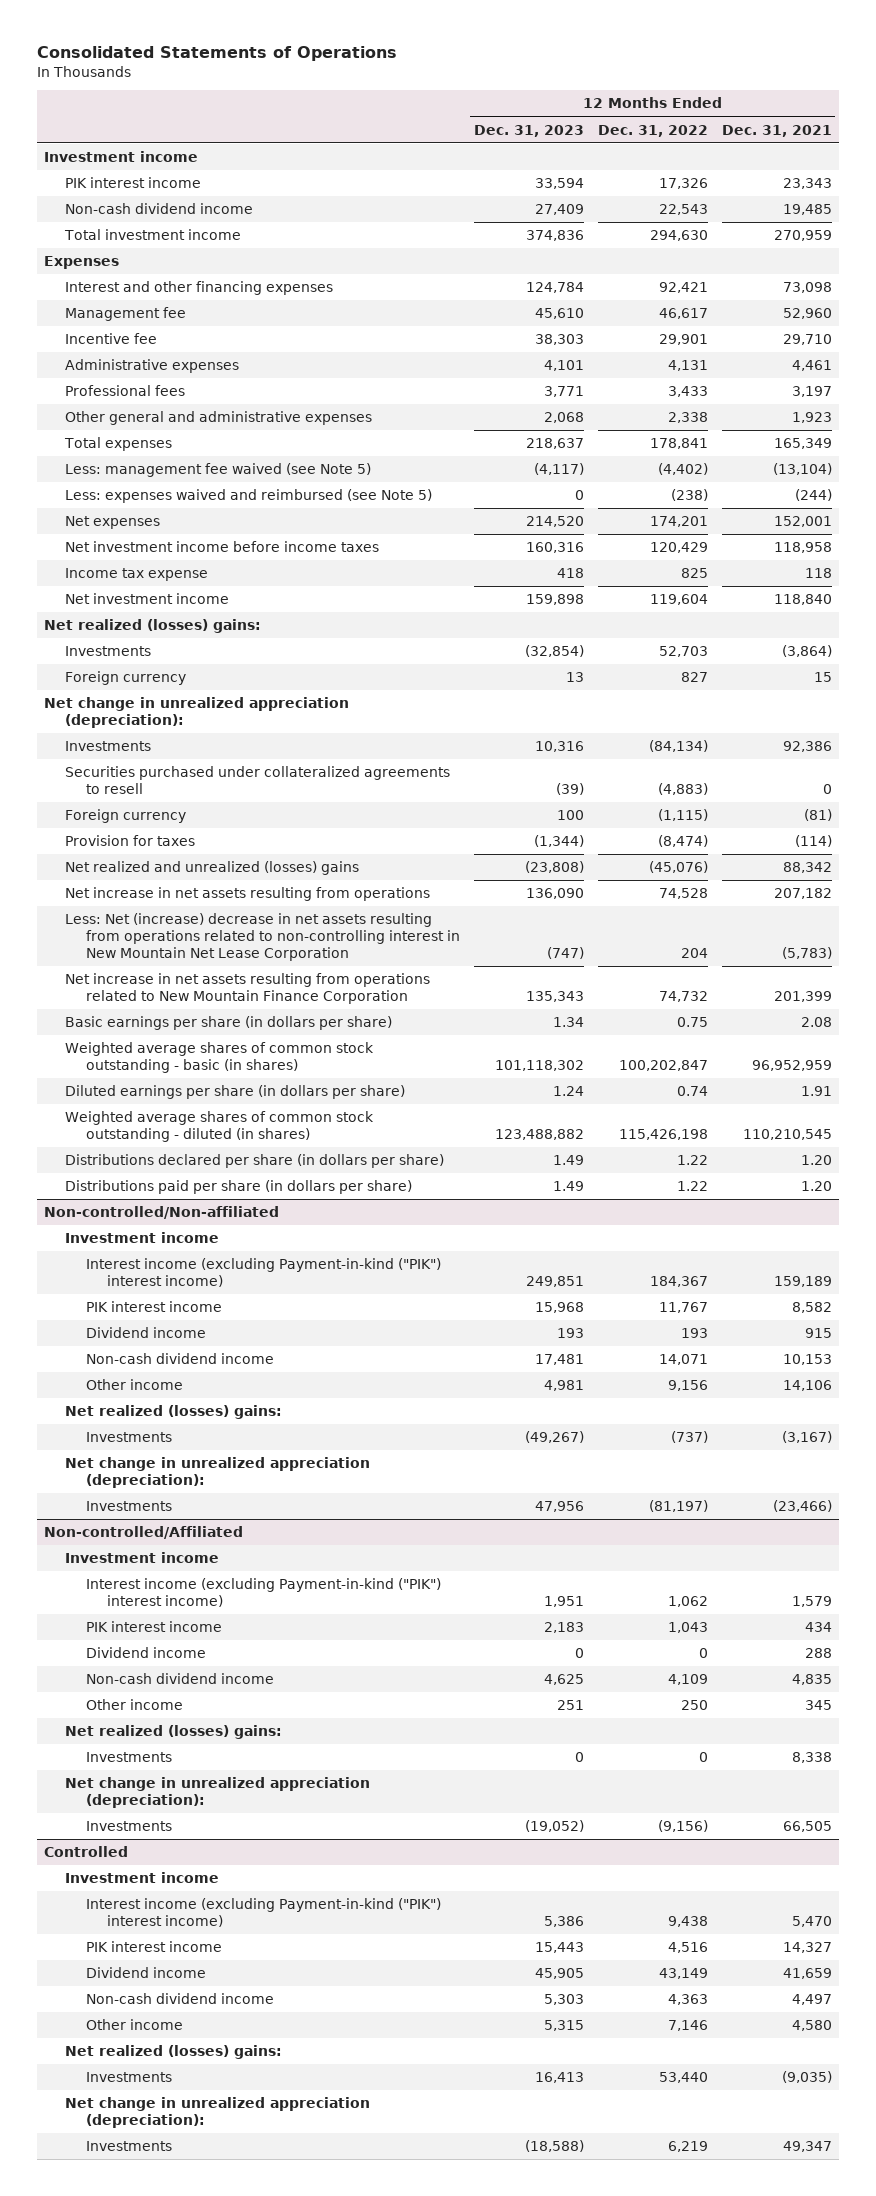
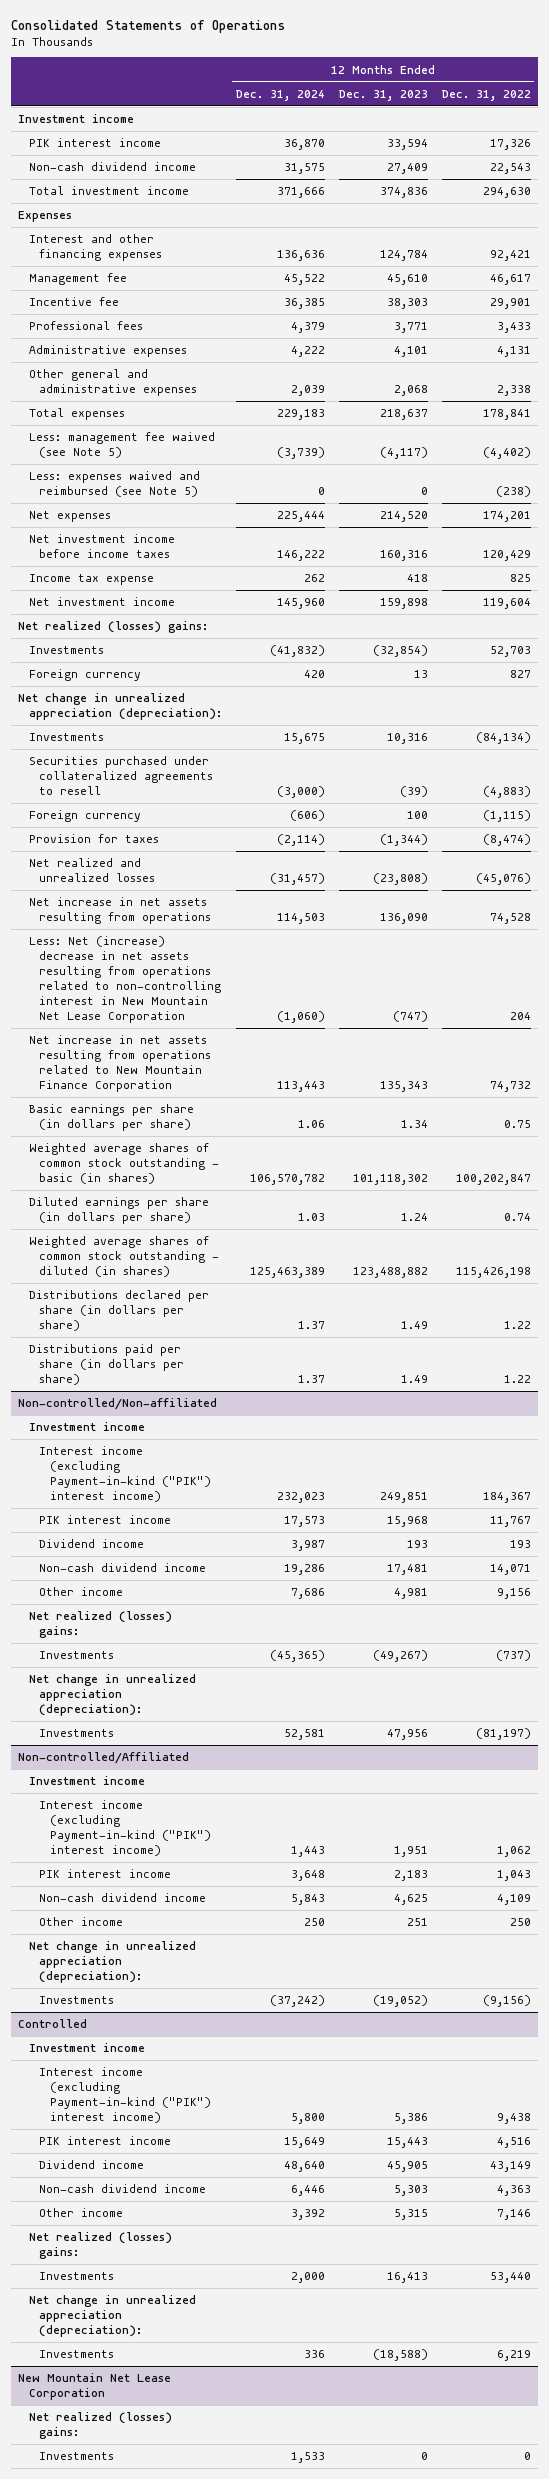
[721,124,832,137] Dec. 31, 2021 -> none
none -> [235,89,325,101] Dec. 31, 2024
[65,359,240,374] Administrative expenses -> [28,345,187,358] Administrative expenses
[65,861,360,876] Net realized and unrealized (losses) gains -> [28,858,156,883] Net realized and unrealized losses
[85,1647,206,1659] Dividend income -> none
[65,1725,283,1740] Net realized (losses) gains: -> none
[85,1752,172,1763] Investments -> none
none -> [18,2373,172,2401] New Mountain Net Lease Corporation
none -> [28,2412,172,2440] Net realized (losses) gains:
none -> [39,2452,115,2461] Investments

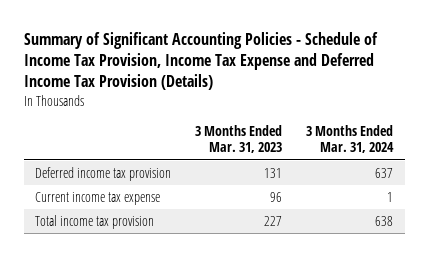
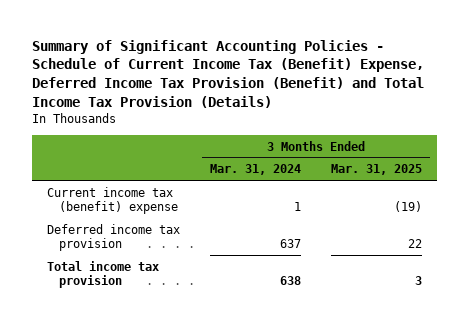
[23,31,378,91] Summary of Significant Accounting Policies - Schedule of Income Tax Provision, Income Tax Expense and Deferred Income Tax Provision (Details) -> [31,39,424,108] Summary of Significant Accounting Policies - Schedule of Current Income Tax (Benefit) Expense, Deferred Income Tax Provision (Benefit) and Total Income Tax Provision (Details)
[195,125,283,154] 3 Months Ended Mar. 31, 2023 -> none
none -> [331,164,423,176] Mar. 31, 2025
none -> [46,186,179,215] Current income tax (benefit) expense
[35,191,161,205] Current income tax expense -> none

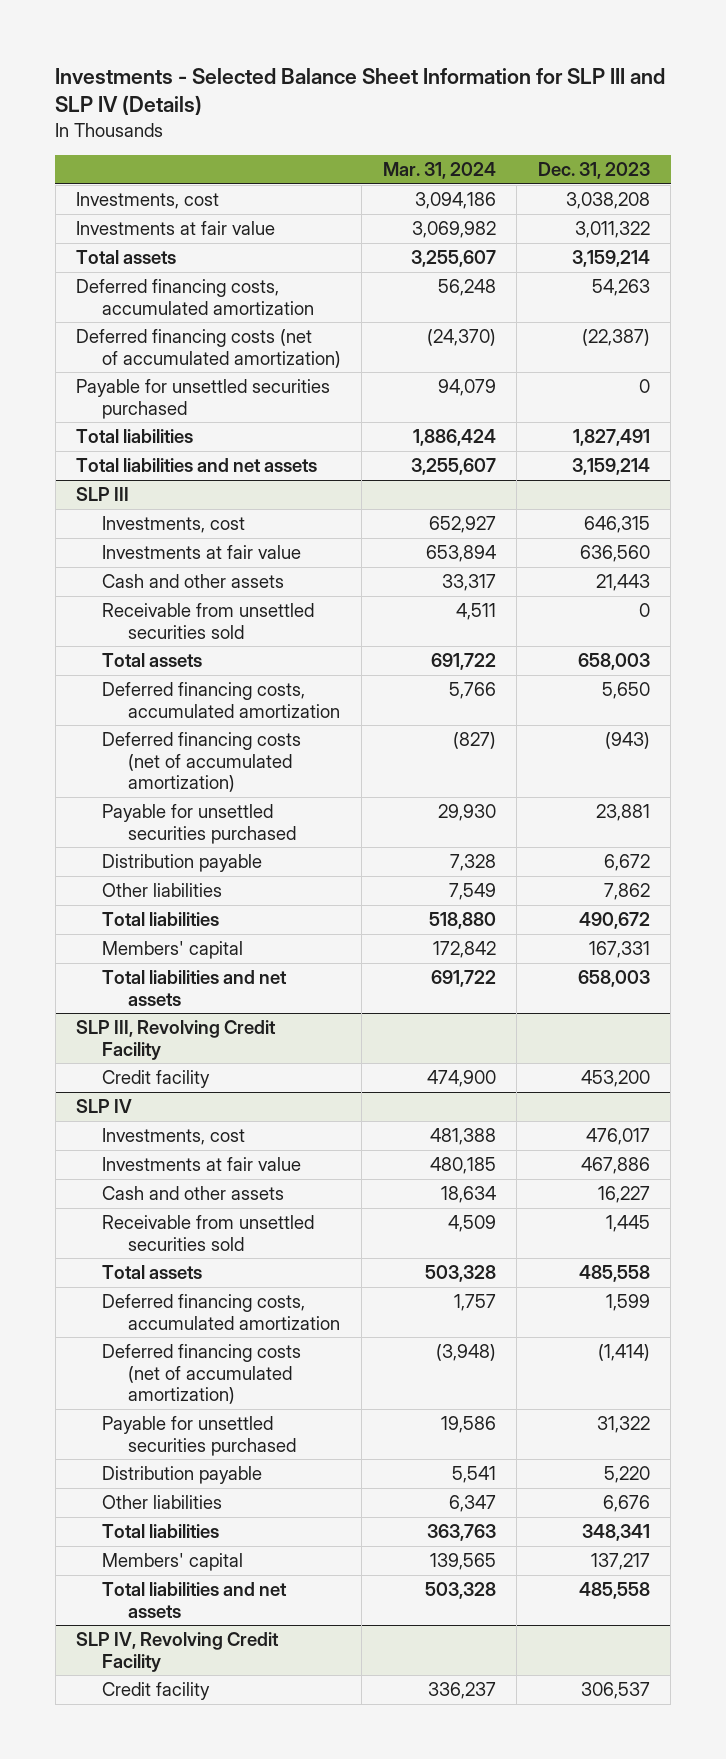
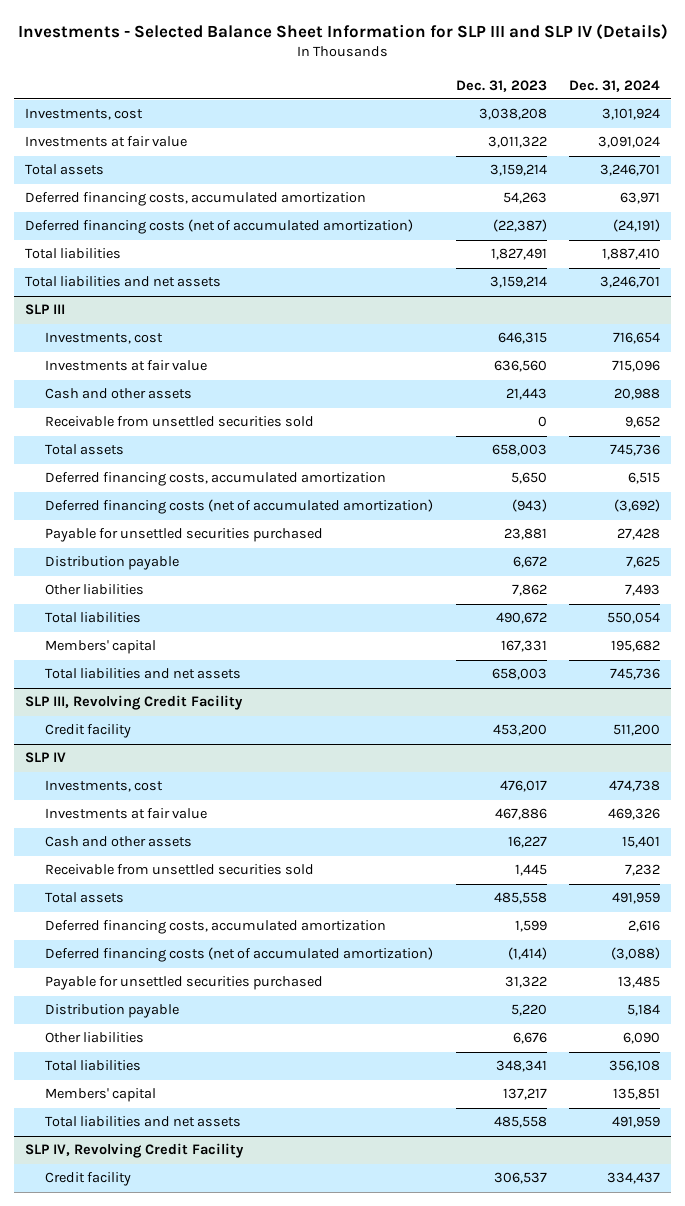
[382,162,496,180] Mar. 31, 2024 -> none
none -> [569,79,661,92] Dec. 31, 2024
[76,379,331,419] Payable for unsettled securities purchased -> none

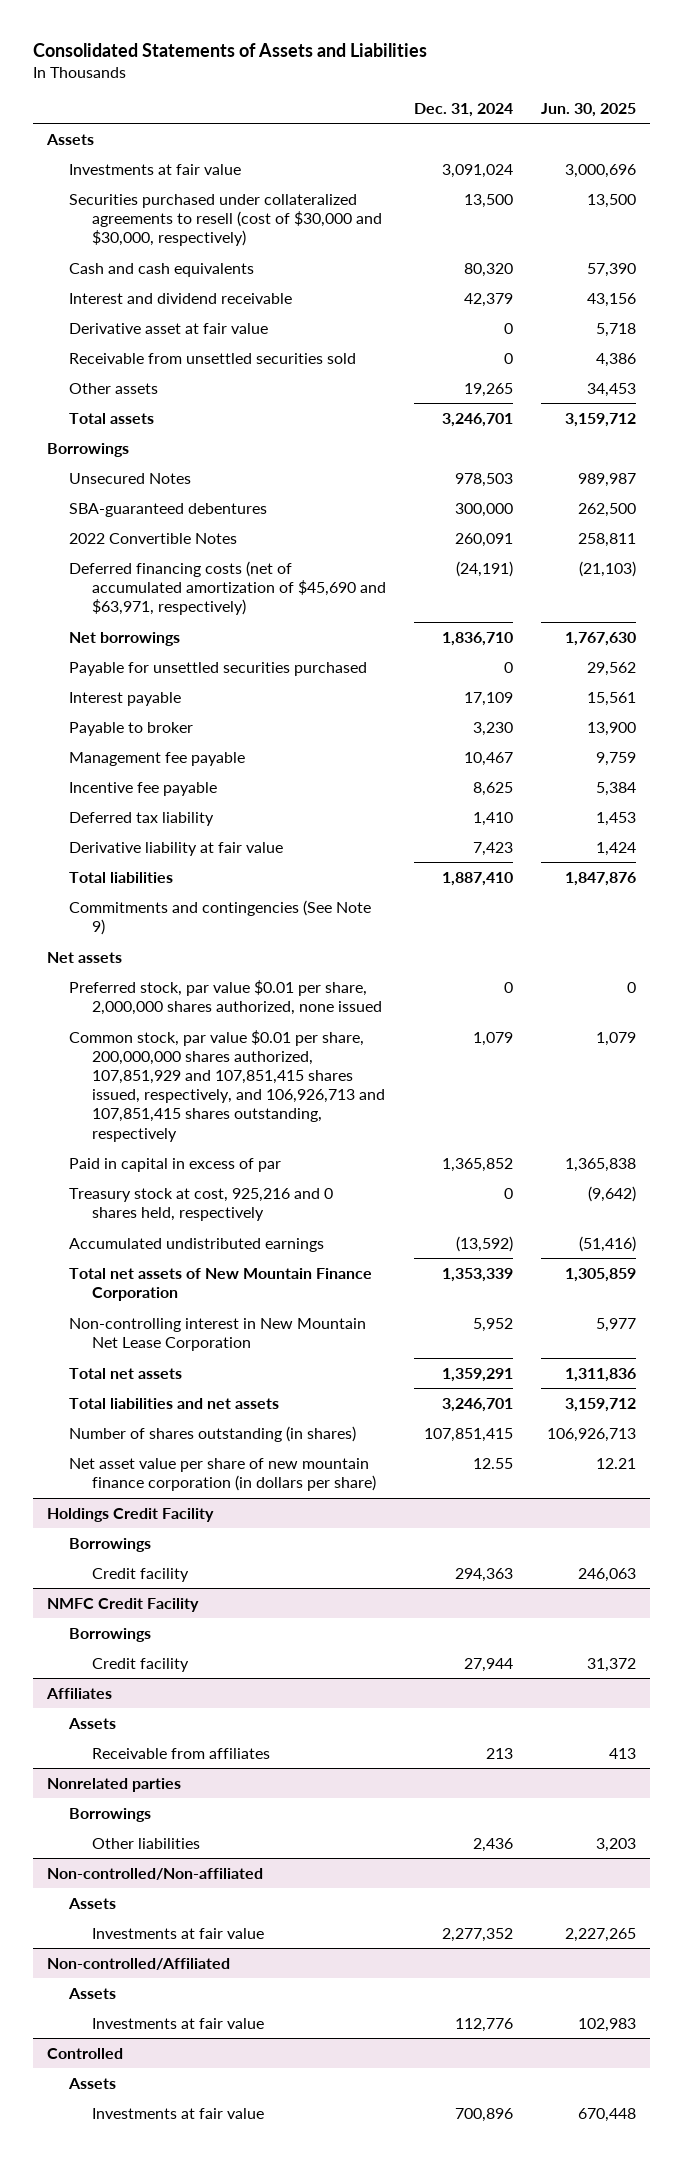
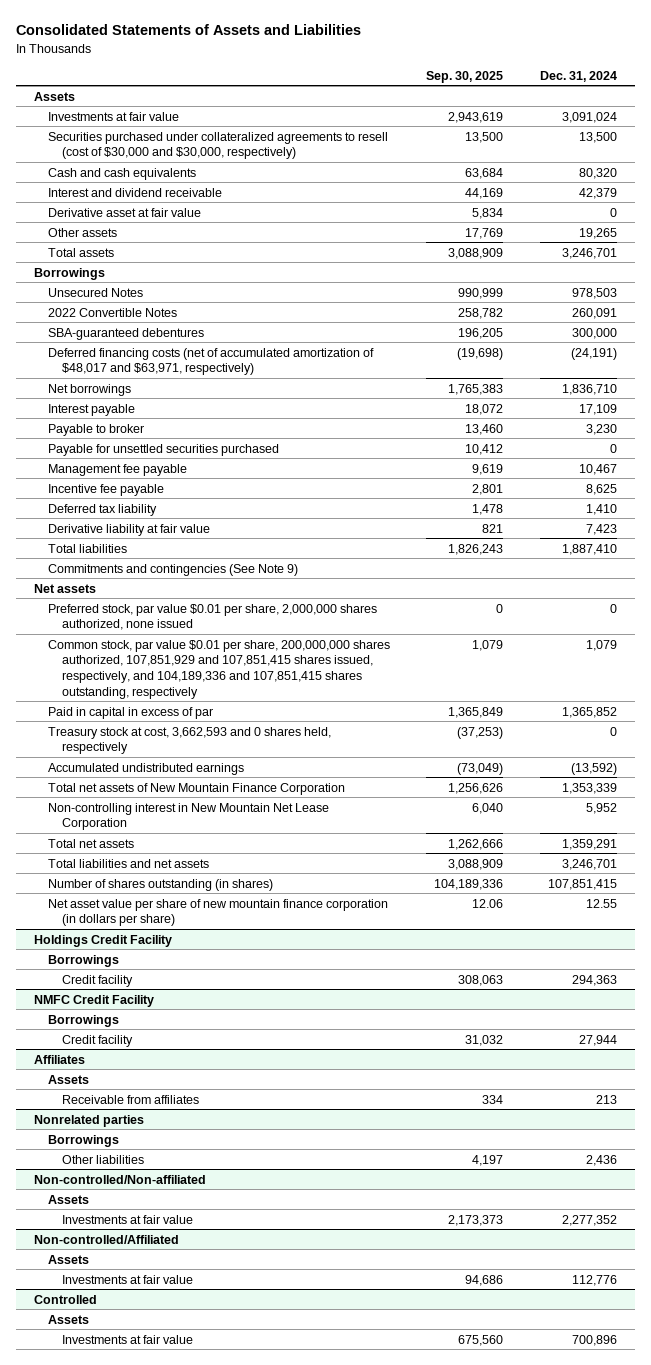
[541,102,637,117] Jun. 30, 2025 -> none
none -> [426,70,504,83] Sep. 30, 2025
[69,352,357,364] Receivable from unsettled securities sold -> none
[69,502,268,517] SBA-guaranteed debentures -> [48,327,205,340] SBA-guaranteed debentures
[69,560,386,616] Deferred financing costs (net of accumulated amortization of $45,690 and $63,971, respectively) -> [48,347,375,376] Deferred financing costs (net of accumulated amortization of $48,017 and $63,971, respectively)
[69,661,368,676] Payable for unsettled securities purchased -> [48,443,280,456] Payable for unsettled securities purchased
[69,1029,385,1142] Common stock, par value $0.01 per share, 200,000,000 shares authorized, 107,851,929 and 107,851,415 shares issued, respectively, and 106,926,713 and 107,851,415 shares outstanding, respectively -> [48,639,391,699] Common stock, par value $0.01 per share, 200,000,000 shares authorized, 107,851,929 and 107,851,415 shares issued, respectively, and 104,189,336 and 107,851,415 shares outstanding, respectively
[69,1187,334,1221] Treasury stock at cost, 925,216 and 0 shares held, respectively -> [48,726,332,755] Treasury stock at cost, 3,662,593 and 0 shares held, respectively

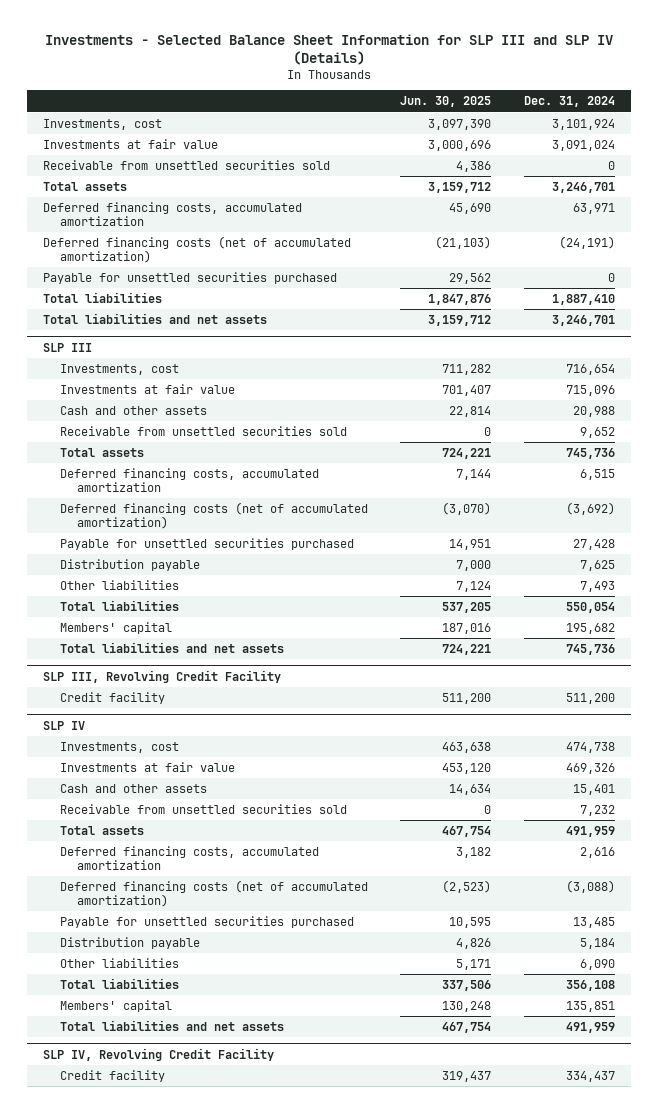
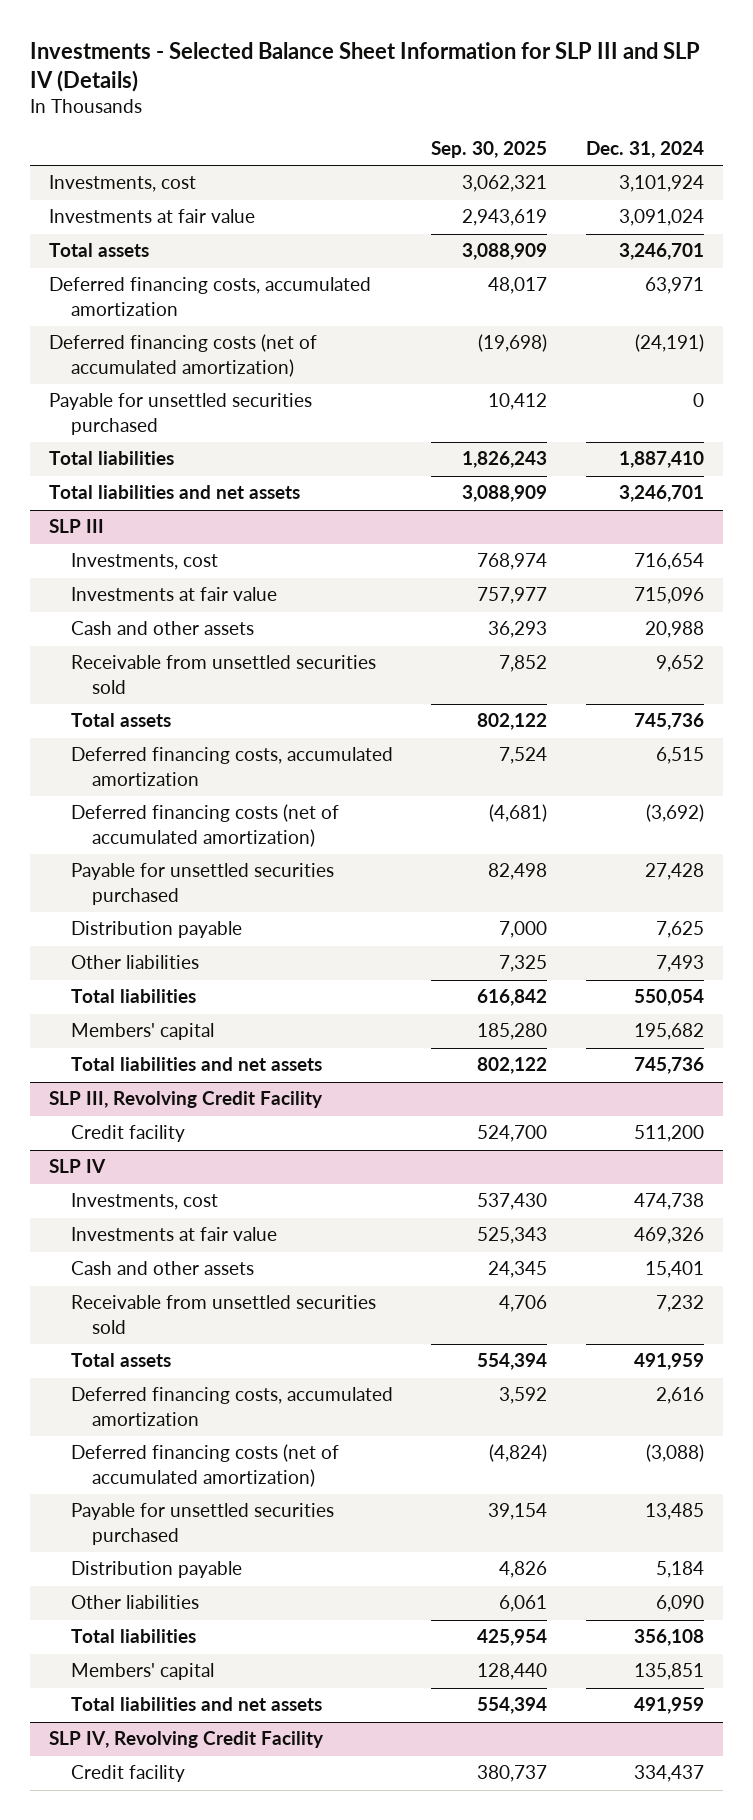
[400,96,492,108] Jun. 30, 2025 -> none
none -> [431,141,548,159] Sep. 30, 2025
[42,159,330,170] Receivable from unsettled securities sold -> none

